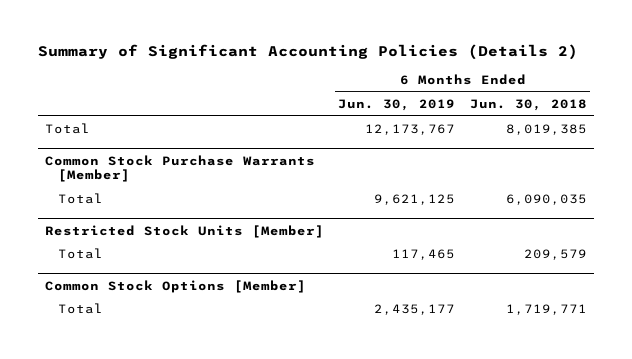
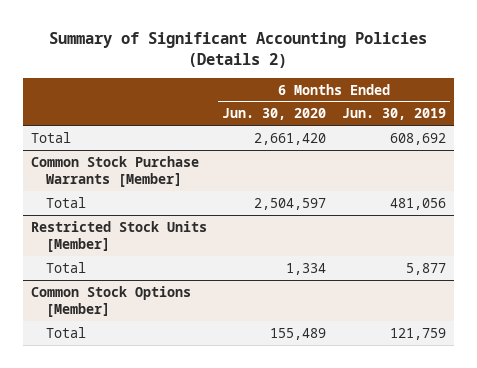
[469,98,587,111] Jun. 30, 2018 -> none
none -> [222,108,327,121] Jun. 30, 2020
[365,124,456,136] 12,173,767 -> [390,132,447,145] 608,692
[374,194,456,206] 9,621,125 -> [390,197,447,210] 481,056
[392,249,456,261] 117,465 -> [406,262,447,275] 5,877
[374,304,456,316] 2,435,177 -> [390,327,447,340] 121,759

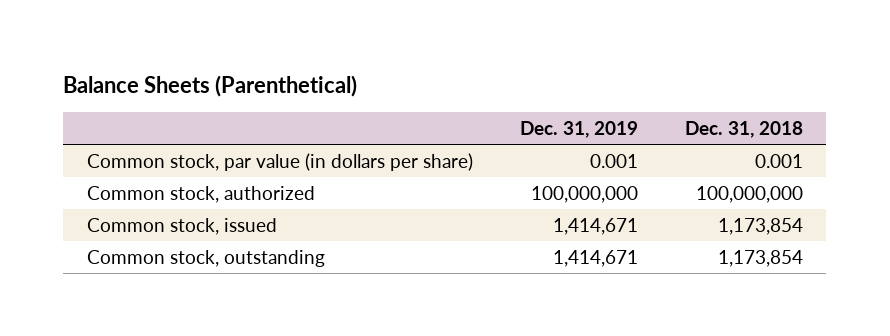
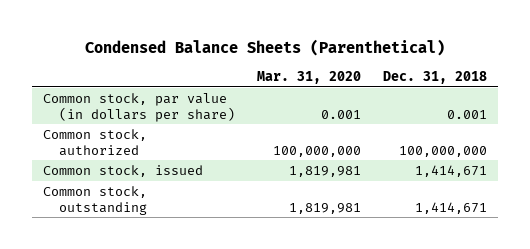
[63,74,358,97] Balance Sheets (Parenthetical) -> [84,38,445,56] Condensed Balance Sheets (Parenthetical)
[519,120,638,138] Dec. 31, 2019 -> none
none -> [256,70,361,84] Mar. 31, 2020
[717,218,803,236] 1,173,854 -> [414,165,487,178] 1,414,671
[717,250,803,268] 1,173,854 -> [414,201,487,214] 1,414,671

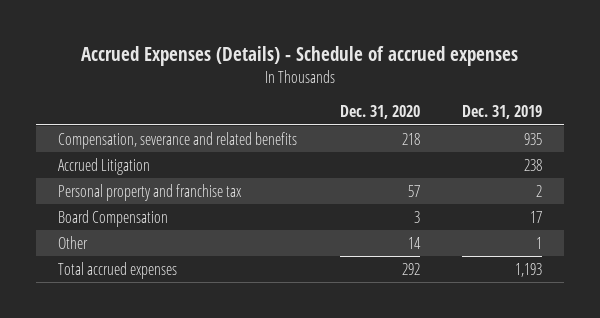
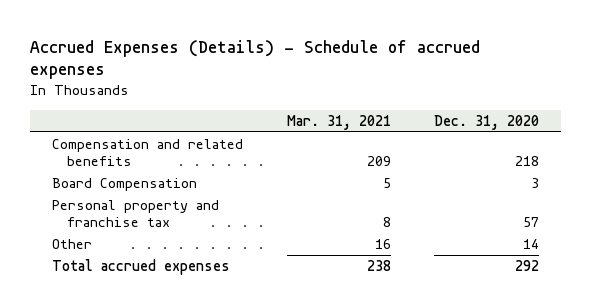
[462,105,543,120] Dec. 31, 2019 -> none
none -> [286,114,391,130] Mar. 31, 2021
[57,157,150,175] Accrued Litigation -> none
[57,131,297,149] Compensation, severance and related benefits -> [51,139,243,167] Compensation and related benefits
[57,183,242,201] Personal property and franchise tax -> [51,200,219,228] Personal property and franchise tax

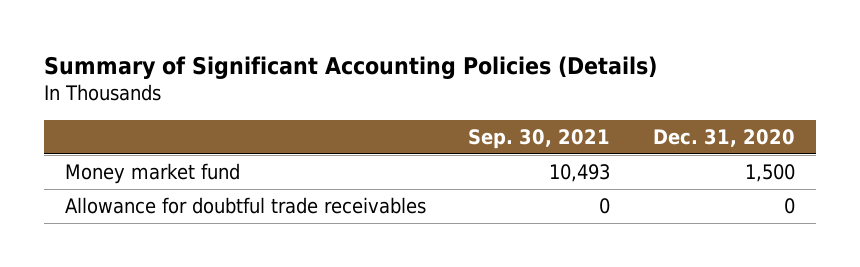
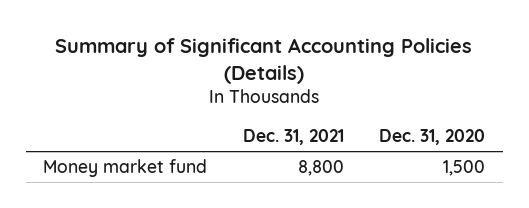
[468,128,611,149] Sep. 30, 2021 -> none
none -> [242,129,344,146] Dec. 31, 2021
[64,197,426,215] Allowance for doubtful trade receivables -> none

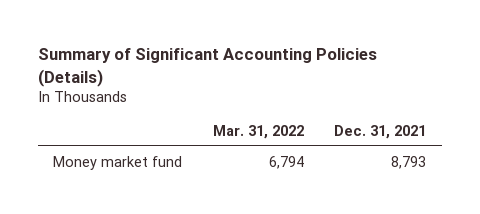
[379,129,486,146] Dec. 31, 2020 -> none
none -> [212,125,304,140] Mar. 31, 2022
[297,160,344,177] 8,800 -> [391,155,427,169] 8,793

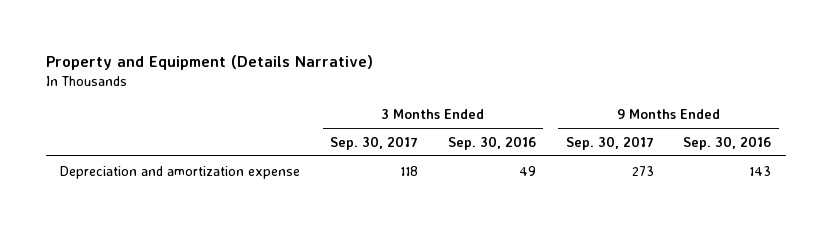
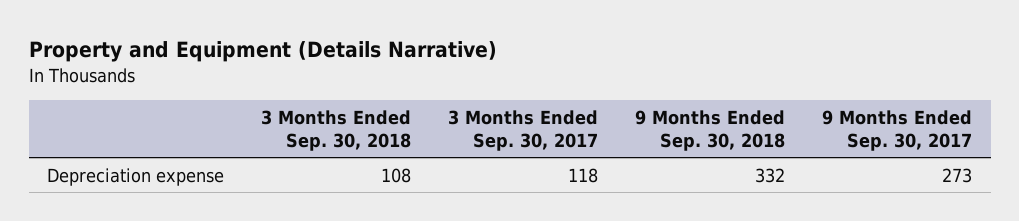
[447,135,536,150] Sep. 30, 2016 -> none
[683,135,772,150] Sep. 30, 2016 -> none
none -> [261,109,412,151] 3 Months Ended Sep. 30, 2018
none -> [635,109,786,151] 9 Months Ended Sep. 30, 2018
[60,165,301,179] Depreciation and amortization expense -> [47,167,225,186] Depreciation expense

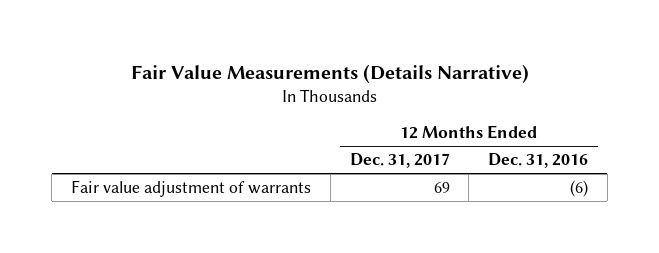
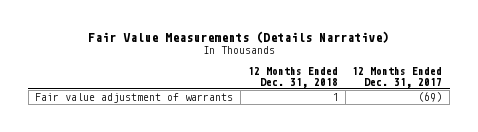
[488,153,589,169] Dec. 31, 2016 -> none
none -> [247,66,338,88] 12 Months Ended Dec. 31, 2018
[433,182,450,194] 69 -> [418,92,443,103] (69)

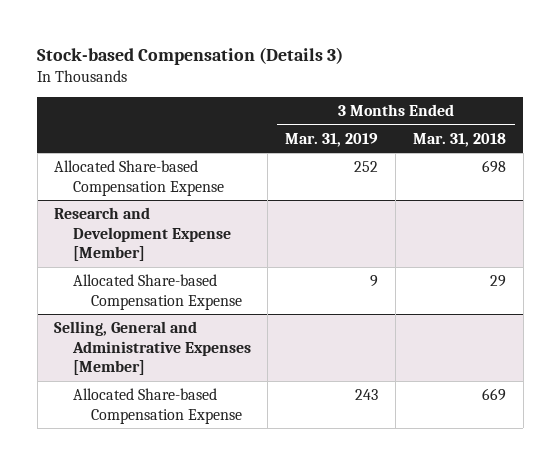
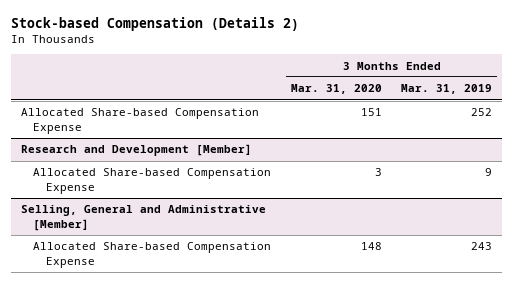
[37,46,344,65] Stock-based Compensation (Details 3) -> [10,17,299,32] Stock-based Compensation (Details 2)
[412,132,506,147] Mar. 31, 2018 -> none
none -> [290,84,382,95] Mar. 31, 2020
[54,207,231,262] Research and Development Expense [Member] -> [20,144,252,157] Research and Development [Member]
[54,321,251,376] Selling, General and Administrative Expenses [Member] -> [20,205,266,231] Selling, General and Administrative [Member]

